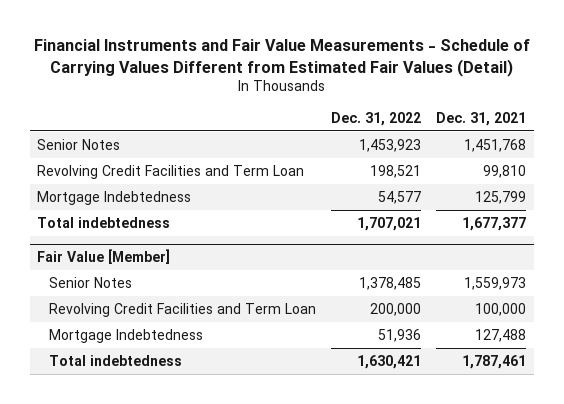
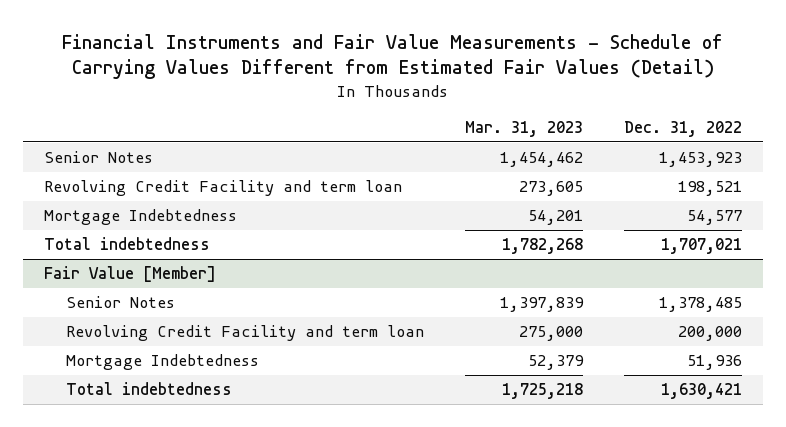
[436,111,527,126] Dec. 31, 2021 -> none
none -> [464,121,583,138] Mar. 31, 2023
[37,164,305,179] Revolving Credit Facilities and Term Loan -> [43,180,402,197] Revolving Credit Facility and term loan
[49,302,317,317] Revolving Credit Facilities and Term Loan -> [65,325,424,342] Revolving Credit Facility and term loan

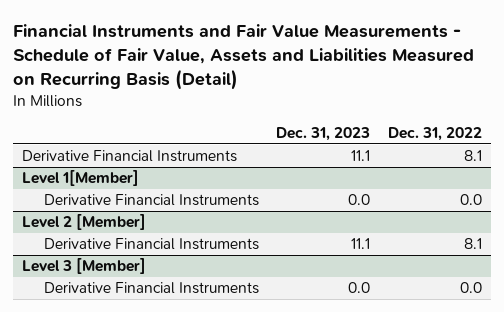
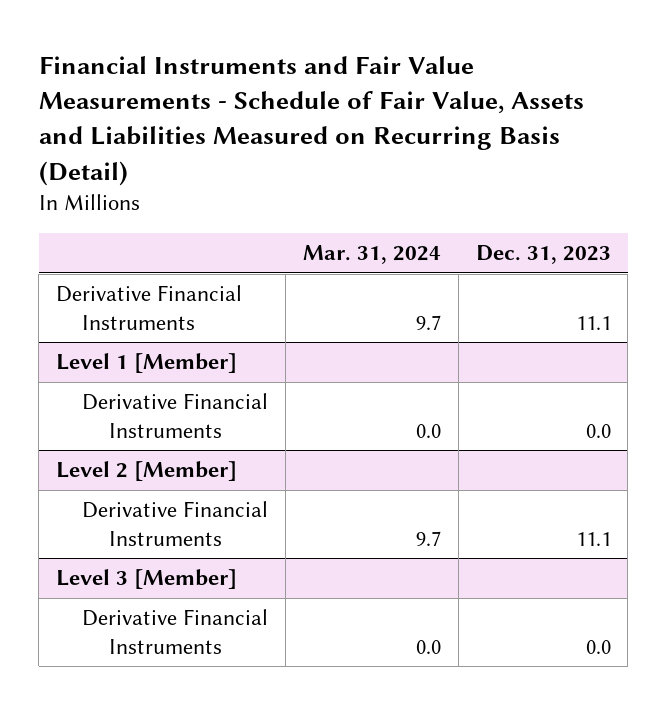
[387,126,482,141] Dec. 31, 2022 -> none
none -> [302,245,441,265] Mar. 31, 2024
[21,170,139,187] Level 1[Member] -> [55,353,237,374] Level 1 [Member]

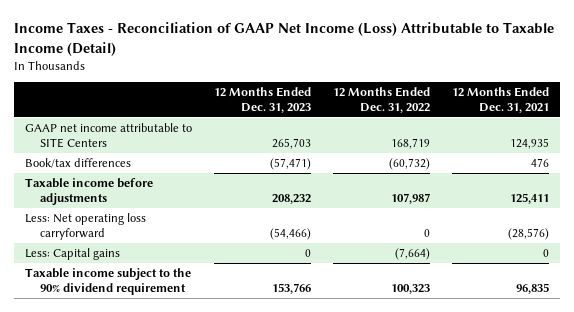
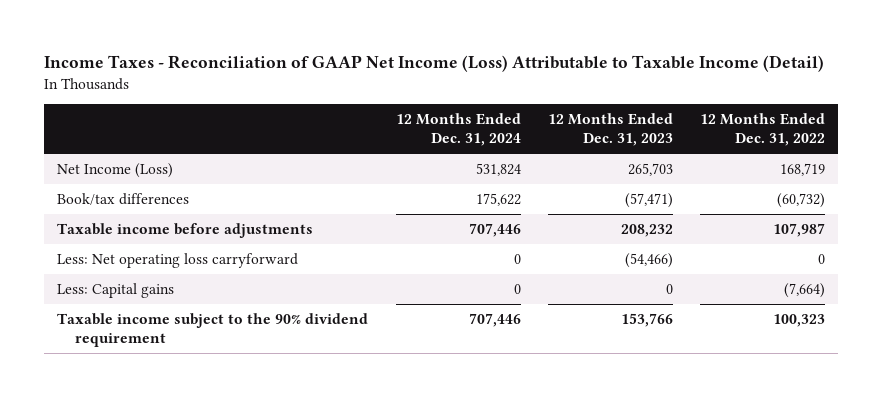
[451,87,549,114] 12 Months Ended Dec. 31, 2021 -> none
none -> [395,112,521,147] 12 Months Ended Dec. 31, 2024
[24,122,192,148] GAAP net income attributable to SITE Centers -> [57,162,174,178] Net Income (Loss)

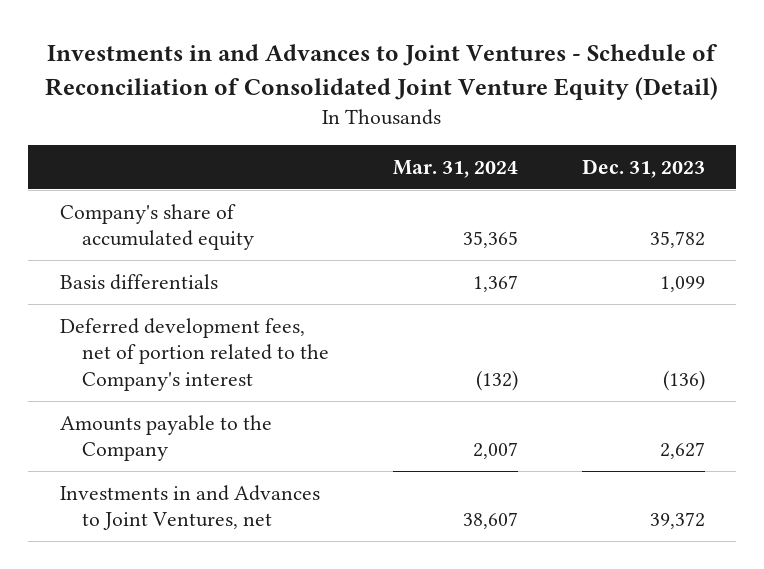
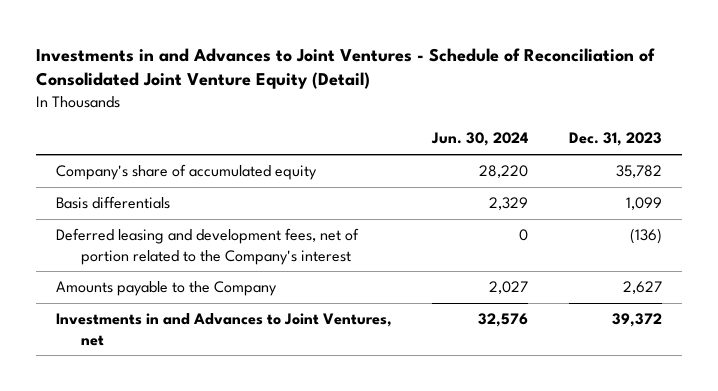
[392,159,518,178] Mar. 31, 2024 -> none
none -> [431,132,529,147] Jun. 30, 2024
[59,317,330,392] Deferred development fees, net of portion related to the Company's interest -> [56,228,360,265] Deferred leasing and development fees, net of portion related to the Company's interest

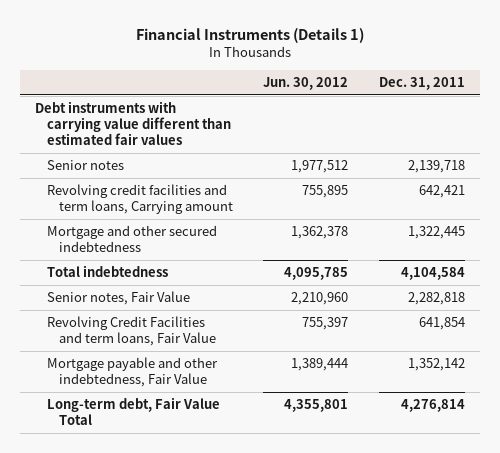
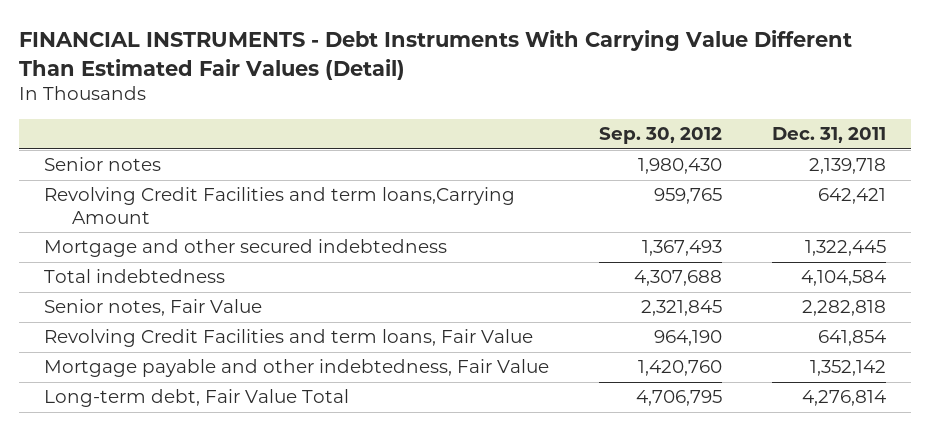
[135,27,364,43] Financial Instruments (Details 1) -> [18,30,852,80] FINANCIAL INSTRUMENTS - Debt Instruments With Carrying Value Different Than Estimated Fair Values (Detail)
[263,76,349,90] Jun. 30, 2012 -> none
none -> [598,127,722,145] Sep. 30, 2012
[35,101,231,145] Debt instruments with carrying value different than estimated fair values -> none
[46,184,233,214] Revolving credit facilities and term loans, Carrying amount -> [43,187,515,224] Revolving Credit Facilities and term loans,Carrying Amount

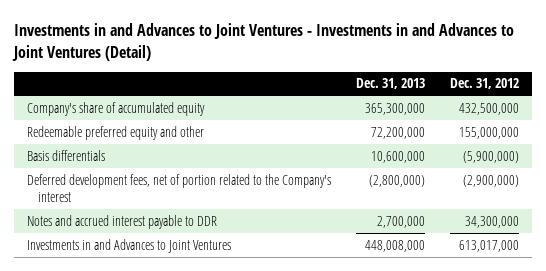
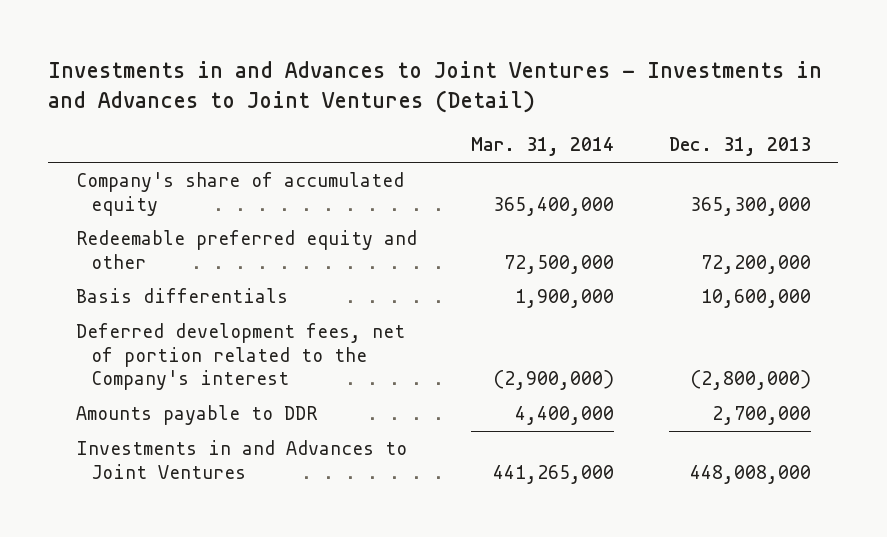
[449,78,519,90] Dec. 31, 2012 -> none
none -> [471,137,615,157] Mar. 31, 2014
[26,214,217,229] Notes and accrued interest payable to DDR -> [75,405,318,426] Amounts payable to DDR

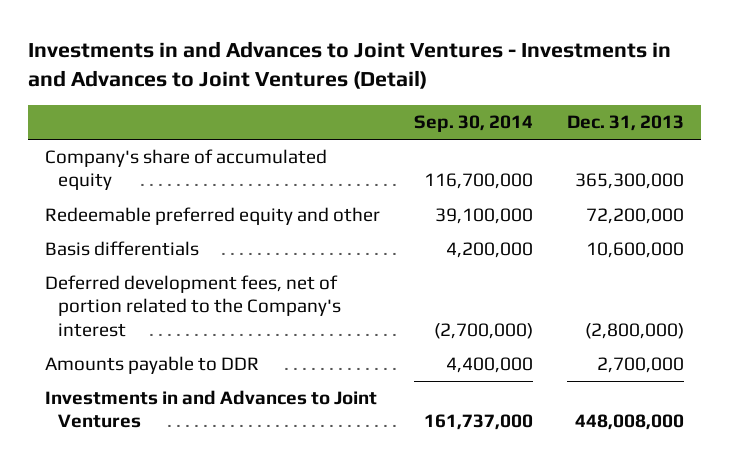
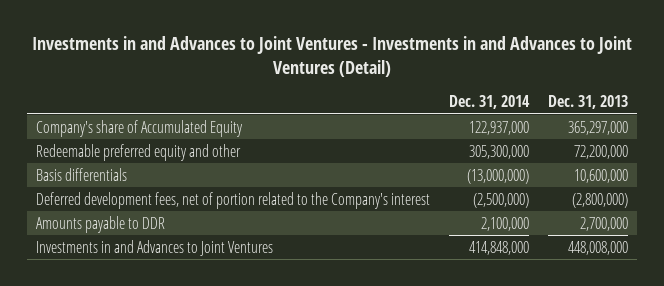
[413,115,533,133] Sep. 30, 2014 -> none
none -> [448,95,530,110] Dec. 31, 2014
[44,149,327,191] Company's share of accumulated equity -> [36,119,244,137] Company's share of Accumulated Equity
[574,173,684,190] 365,300,000 -> [567,120,628,135] 365,297,000

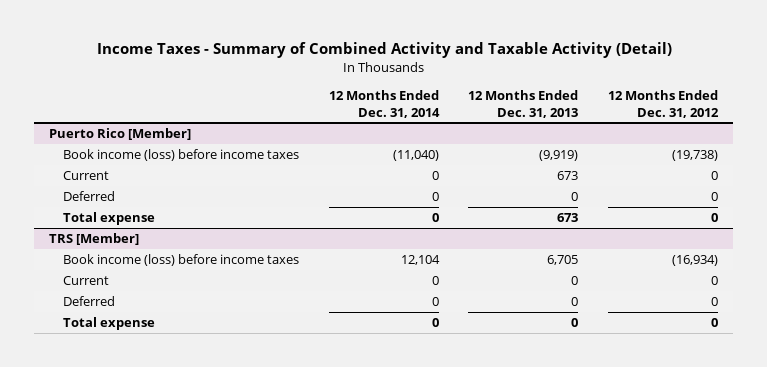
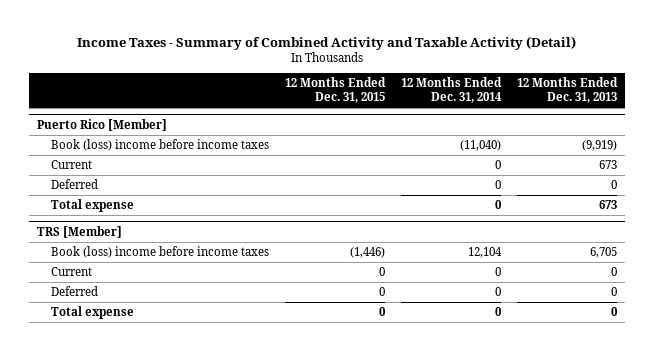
[608,89,720,118] 12 Months Ended Dec. 31, 2012 -> none
none -> [285,77,387,104] 12 Months Ended Dec. 31, 2015
[62,148,299,161] Book income (loss) before income taxes -> [51,139,270,152] Book (loss) income before income taxes
[62,253,299,266] Book income (loss) before income taxes -> [51,246,270,259] Book (loss) income before income taxes

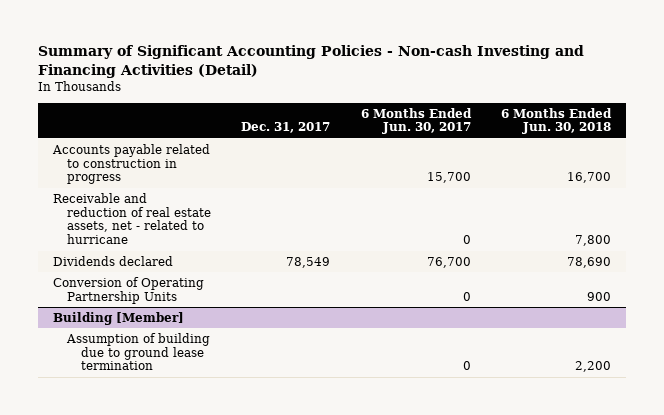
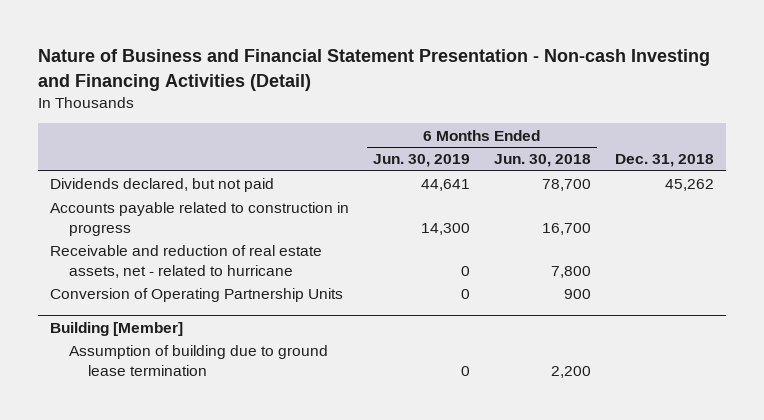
[38,45,585,78] Summary of Significant Accounting Policies - Non-cash Investing and Financing Activities (Detail) -> [37,49,710,91] Nature of Business and Financial Statement Presentation - Non-cash Investing and Financing Activities (Detail)
[241,122,331,134] Dec. 31, 2017 -> none
[360,107,472,135] 6 Months Ended Jun. 30, 2017 -> none
none -> [372,154,470,168] Jun. 30, 2019
none -> [614,154,714,168] Dec. 31, 2018
none -> [49,178,274,193] Dividends declared, but not paid
[53,255,174,266] Dividends declared -> none

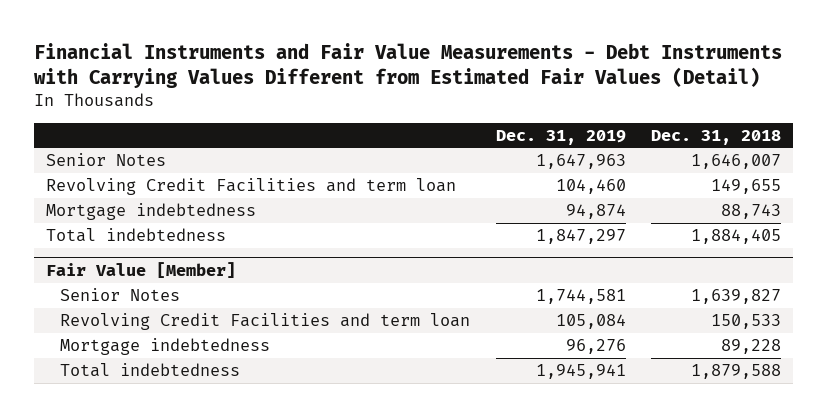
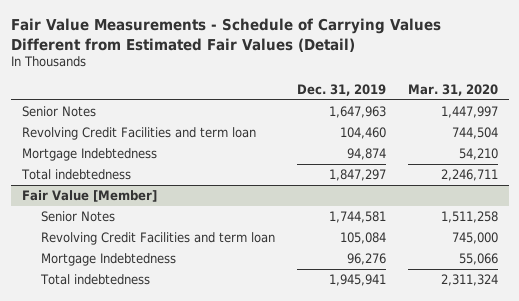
[33,43,782,89] Financial Instruments and Fair Value Measurements - Debt Instruments with Carrying Values Different from Estimated Fair Values (Detail) -> [10,18,441,52] Fair Value Measurements - Schedule of Carrying Values Different from Estimated Fair Values (Detail)
[650,129,781,145] Dec. 31, 2018 -> none
none -> [407,83,498,96] Mar. 31, 2020
[46,202,257,220] Mortgage indebtedness -> [21,147,157,161] Mortgage Indebtedness
[60,337,271,355] Mortgage indebtedness -> [41,252,177,266] Mortgage Indebtedness

